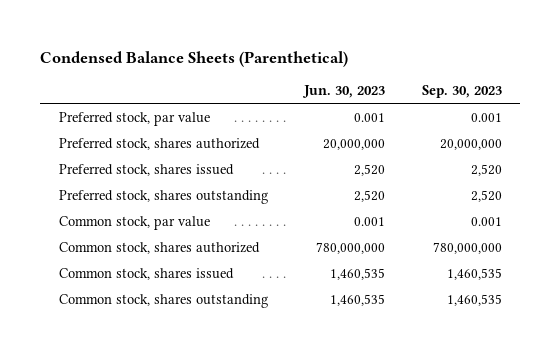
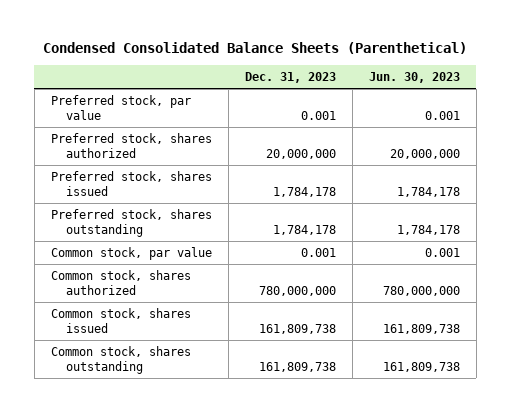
[40,50,349,67] Condensed Balance Sheets (Parenthetical) -> [43,42,468,55] Condensed Consolidated Balance Sheets (Parenthetical)
[421,84,502,98] Sep. 30, 2023 -> none
none -> [244,72,336,84] Dec. 31, 2023
[354,163,386,176] 2,520 -> [396,186,460,197] 1,784,178
[354,189,386,202] 2,520 -> [396,224,460,235] 1,784,178
[330,267,386,280] 1,460,535 -> [382,323,460,334] 161,809,738
[330,293,386,306] 1,460,535 -> [382,361,460,372] 161,809,738

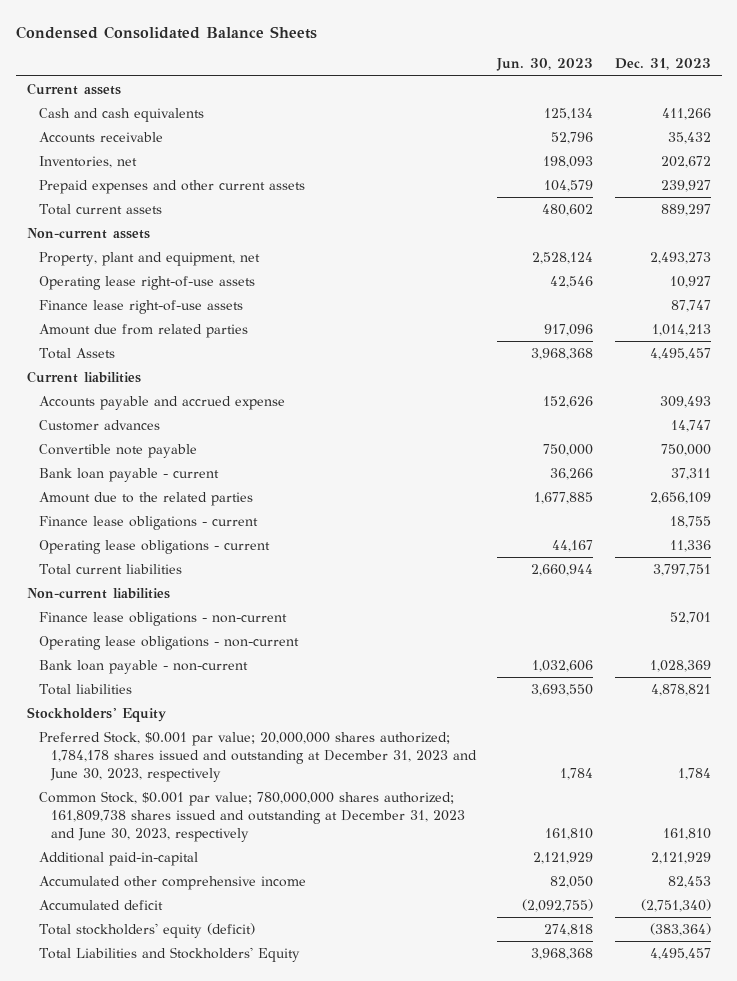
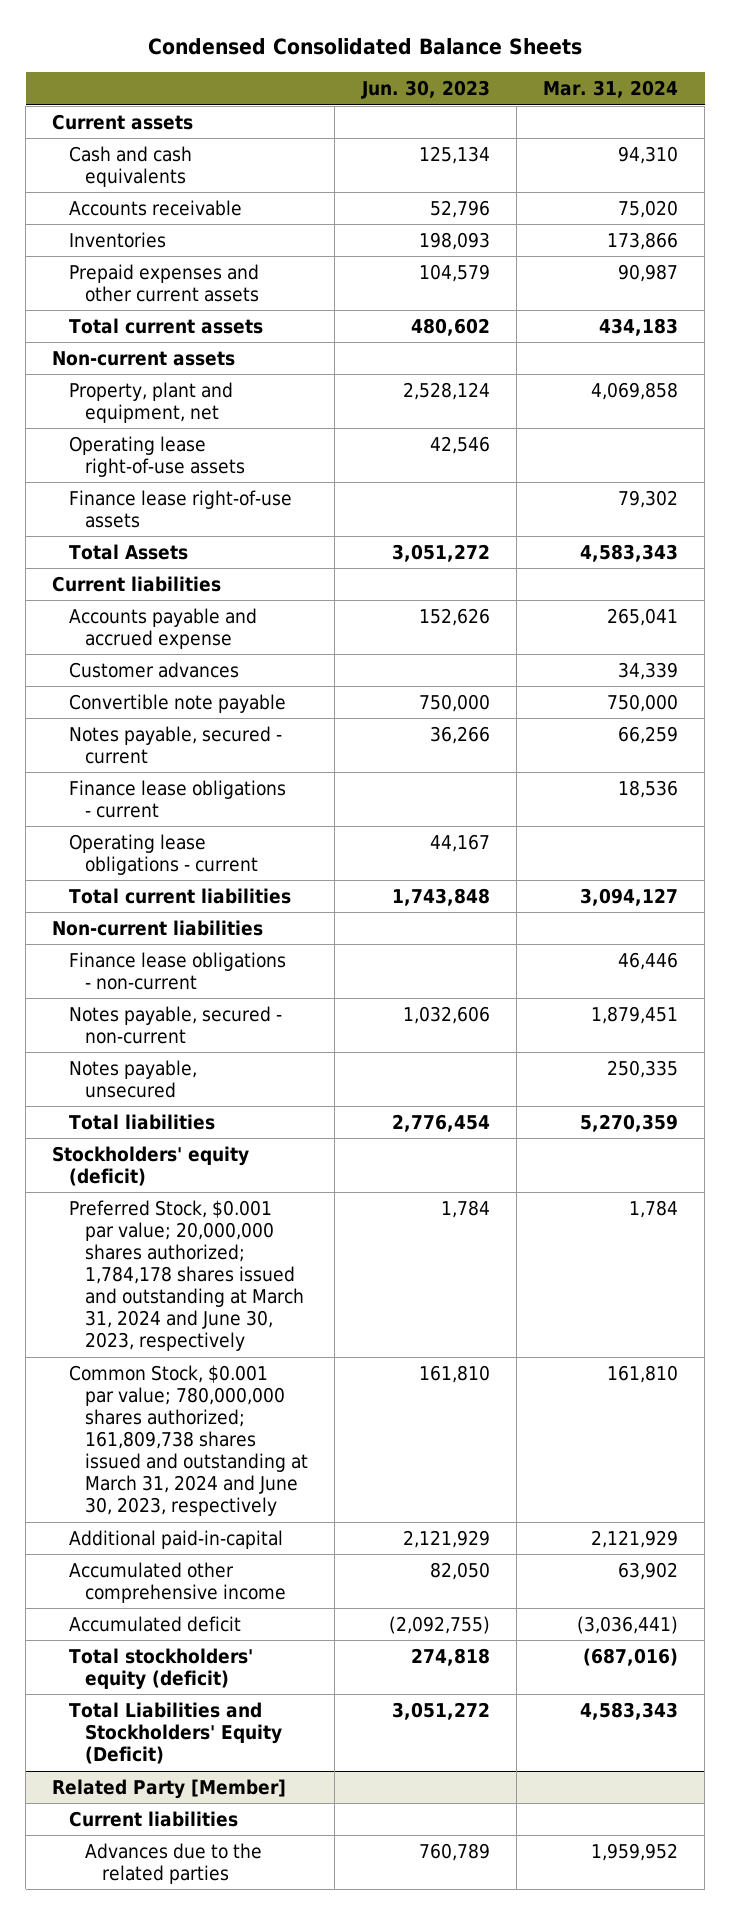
[614,58,711,71] Dec. 31, 2023 -> none
none -> [543,80,679,99] Mar. 31, 2024
[38,155,137,168] Inventories, net -> [68,231,166,248] Inventories
[38,323,248,338] Amount due from related parties -> none
[531,347,594,360] 3,968,368 -> [391,543,490,562] 3,051,272
[38,491,253,506] Amount due to the related parties -> none
[38,467,219,482] Bank loan payable - current -> [68,725,282,764] Notes payable, secured - current
[531,563,594,576] 2,660,944 -> [391,887,490,906] 1,743,848
[38,635,299,650] Operating lease obligations - non-current -> none
[38,659,248,674] Bank loan payable - non-current -> [68,1005,282,1044] Notes payable, secured - non-current
none -> [68,1059,197,1098] Notes payable, unsecured
[531,683,594,696] 3,693,550 -> [391,1113,490,1132] 2,776,454
[26,706,166,722] Stockholders' Equity -> [52,1145,250,1186] Stockholders' equity (deficit)
[38,730,477,782] Preferred Stock, $0.001 par value; 20,000,000 shares authorized; 1,784,178 shares issued and outstanding at December 31, 2023 and June 30, 2023, respectively -> [68,1199,305,1352] Preferred Stock, $0.001 par value; 20,000,000 shares authorized; 1,784,178 shares issued and outstanding at March 31, 2024 and June 30, 2023, respectively
[38,790,465,842] Common Stock, $0.001 par value; 780,000,000 shares authorized; 161,809,738 shares issued and outstanding at December 31, 2023 and June 30, 2023, respectively -> [68,1364,309,1517] Common Stock, $0.001 par value; 780,000,000 shares authorized; 161,809,738 shares issued and outstanding at March 31, 2024 and June 30, 2023, respectively
[38,946,300,962] Total Liabilities and Stockholders' Equity -> [68,1701,283,1764] Total Liabilities and Stockholders' Equity (Deficit)
[531,947,594,960] 3,968,368 -> [391,1701,490,1720] 3,051,272
none -> [52,1778,287,1799] Related Party [Member]
none -> [68,1810,238,1827] Current liabilities
none -> [85,1842,263,1884] Advances due to the related parties

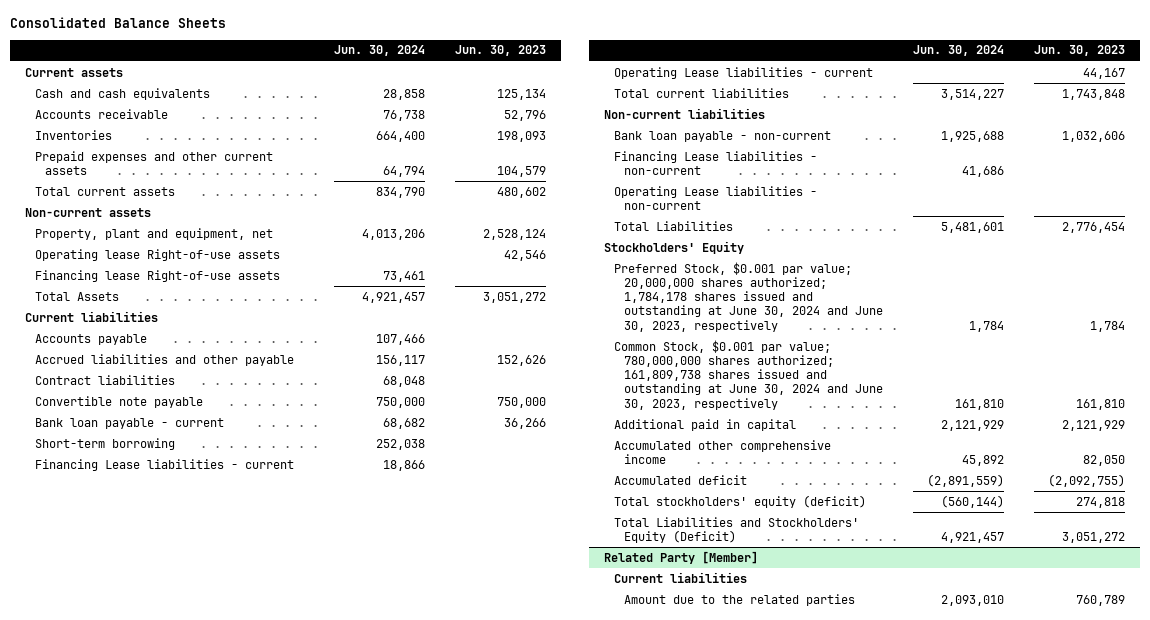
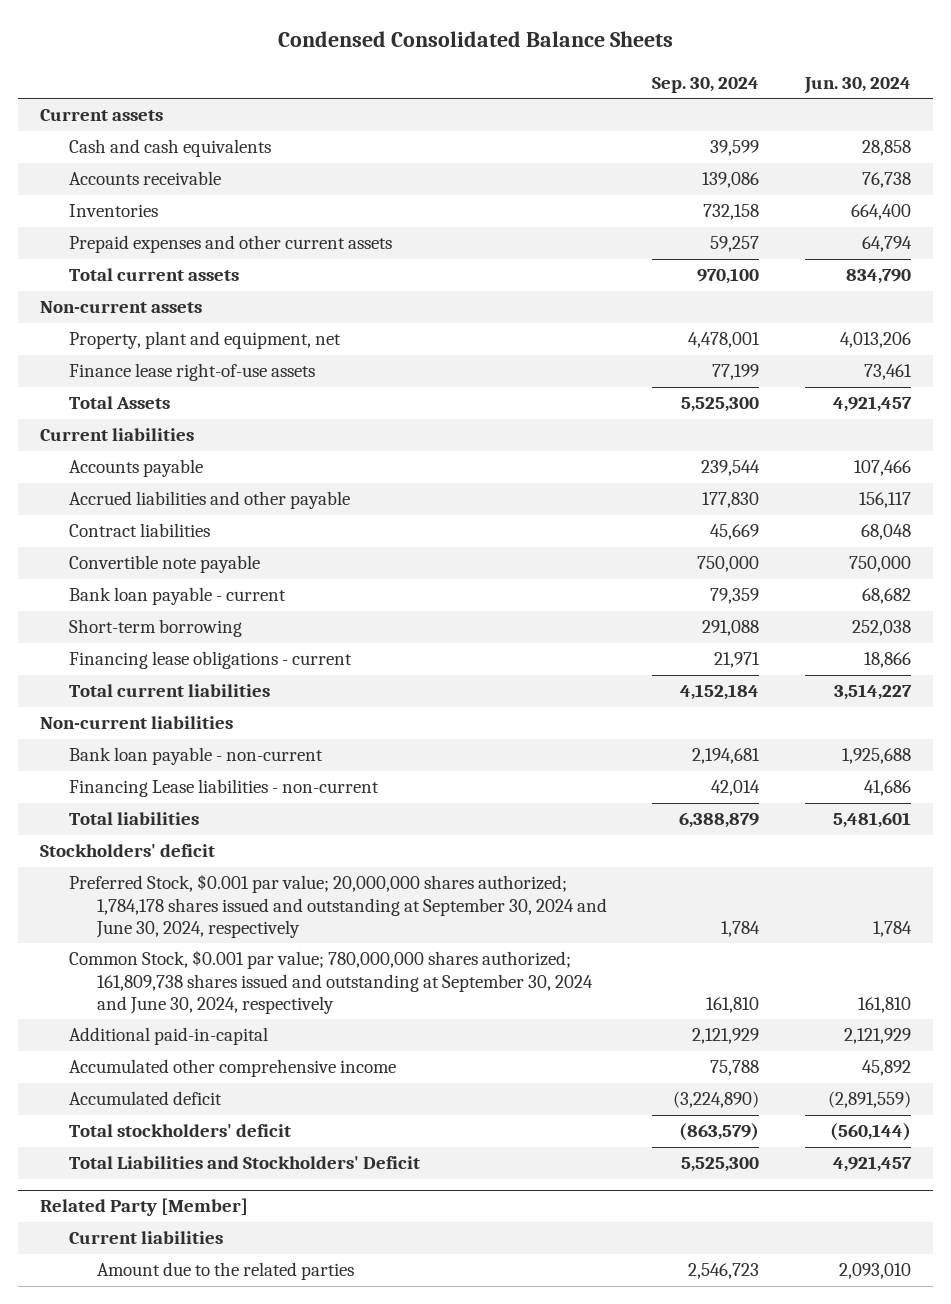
[10,17,227,29] Consolidated Balance Sheets -> [277,31,673,48] Condensed Consolidated Balance Sheets
[454,45,546,57] Jun. 30, 2023 -> none
none -> [652,76,760,93] Sep. 30, 2024
[35,248,281,261] Operating lease Right-of-use assets -> none
[35,269,281,282] Financing lease Right-of-use assets -> [68,363,315,382] Finance lease right-of-use assets
[614,66,874,79] Operating Lease liabilities - current -> none
[35,458,295,471] Financing Lease liabilities - current -> [68,651,352,670] Financing lease obligations - current
[614,185,818,210] Operating Lease liabilities - non-current -> none
[614,220,734,231] Total Liabilities -> [68,812,199,826] Total liabilities
[604,240,745,254] Stockholders' Equity -> [40,844,216,858] Stockholders' deficit
[614,261,884,332] Preferred Stock, $0.001 par value; 20,000,000 shares authorized; 1,784,178 shares issued and outstanding at June 30, 2024 and June 30, 2023, respectively -> [68,874,608,938] Preferred Stock, $0.001 par value; 20,000,000 shares authorized; 1,784,178 shares issued and outstanding at September 30, 2024 and June 30, 2024, respectively
[614,339,884,410] Common Stock, $0.001 par value; 780,000,000 shares authorized; 161,809,738 shares issued and outstanding at June 30, 2024 and June 30, 2023, respectively -> [68,950,594,1014] Common Stock, $0.001 par value; 780,000,000 shares authorized; 161,809,738 shares issued and outstanding at September 30, 2024 and June 30, 2024, respectively
[614,418,797,431] Additional paid in capital -> [68,1027,268,1046] Additional paid-in-capital
[614,494,867,508] Total stockholders' equity (deficit) -> [68,1124,291,1138] Total stockholders' deficit
[614,516,860,543] Total Liabilities and Stockholders' Equity (Deficit) -> [68,1156,420,1170] Total Liabilities and Stockholders' Deficit

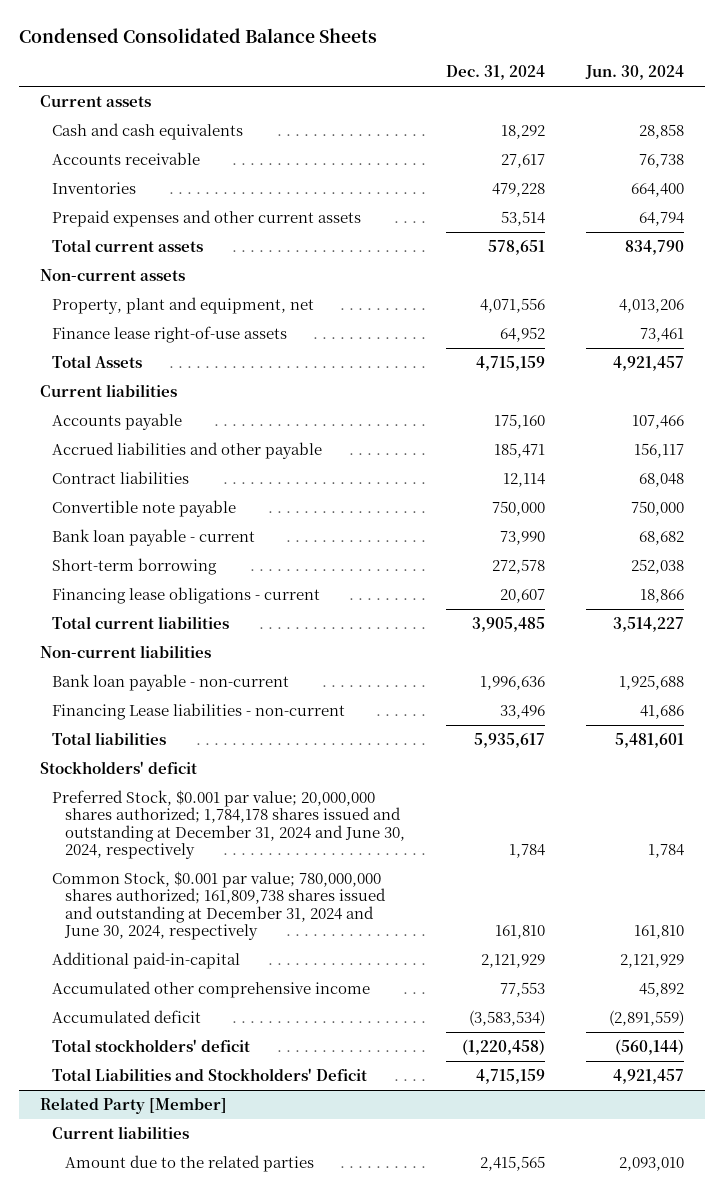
[652,76,760,93] Sep. 30, 2024 -> none
none -> [446,65,546,81] Dec. 31, 2024
[68,874,608,938] Preferred Stock, $0.001 par value; 20,000,000 shares authorized; 1,784,178 shares issued and outstanding at September 30, 2024 and June 30, 2024, respectively -> [52,789,406,860] Preferred Stock, $0.001 par value; 20,000,000 shares authorized; 1,784,178 shares issued and outstanding at December 31, 2024 and June 30, 2024, respectively
[68,950,594,1014] Common Stock, $0.001 par value; 780,000,000 shares authorized; 161,809,738 shares issued and outstanding at September 30, 2024 and June 30, 2024, respectively -> [52,870,387,941] Common Stock, $0.001 par value; 780,000,000 shares authorized; 161,809,738 shares issued and outstanding at December 31, 2024 and June 30, 2024, respectively

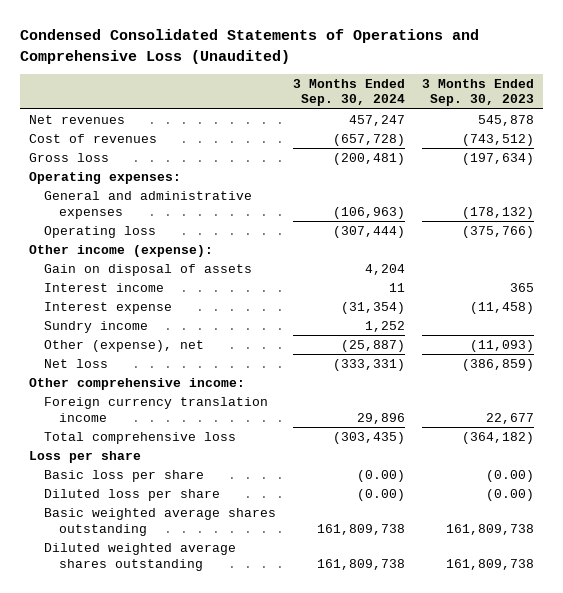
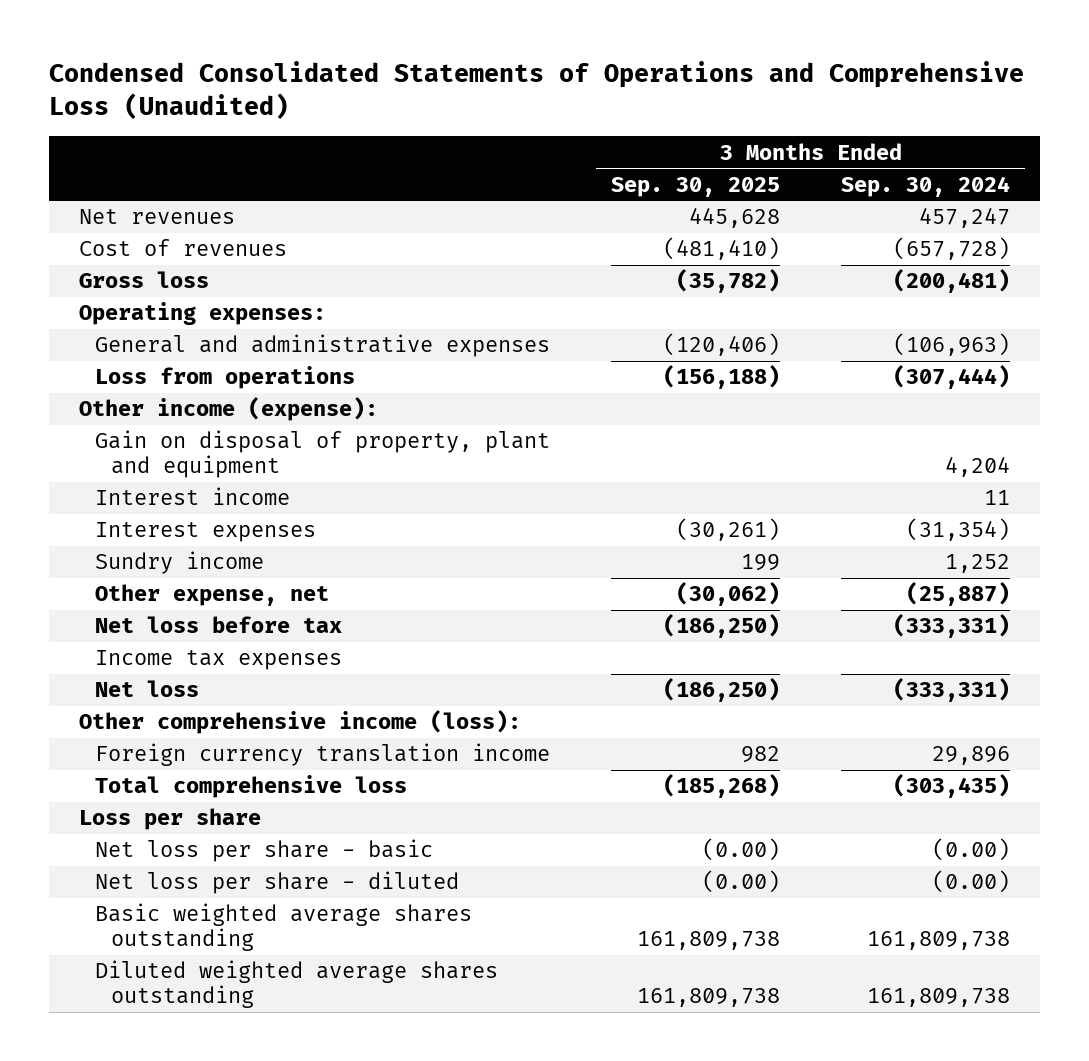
[422,78,535,107] 3 Months Ended Sep. 30, 2023 -> none
none -> [611,176,781,197] Sep. 30, 2025
[43,225,156,238] Operating loss -> [95,366,356,390] Loss from operations
[43,263,252,276] Gain on disposal of assets -> [95,430,551,479] Gain on disposal of property, plant and equipment
[43,301,172,314] Interest expense -> [95,522,317,543] Interest expenses
[43,339,204,352] Other (expense), net -> [95,584,330,607] Other expense, net
none -> [95,616,343,634] Net loss before tax
none -> [95,650,343,671] Income tax expenses
[28,377,245,390] Other comprehensive income: -> [79,710,522,735] Other comprehensive income (loss):
[43,469,204,482] Basic loss per share -> [95,839,434,863] Net loss per share - basic
[43,488,220,501] Diluted loss per share -> [95,871,460,895] Net loss per share - diluted

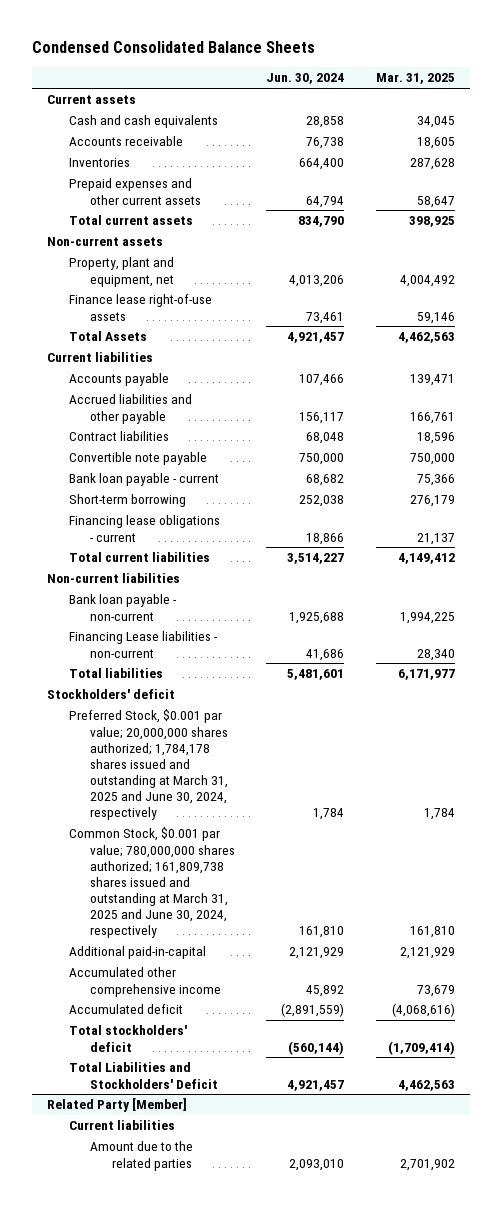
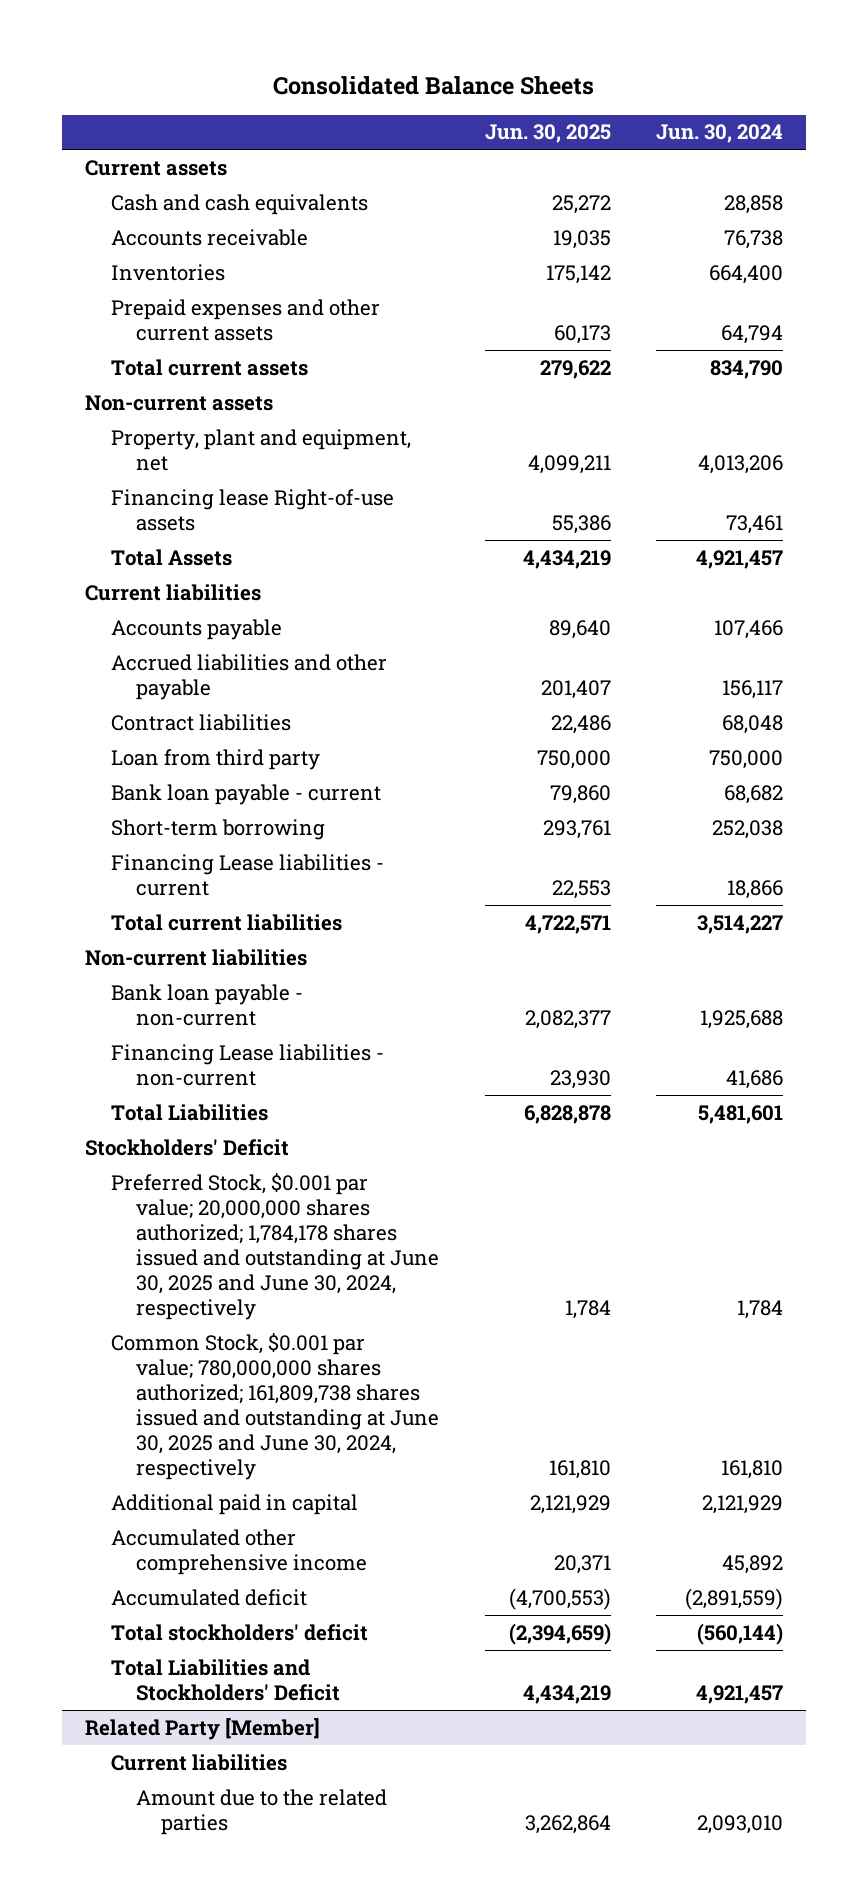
[31,41,315,54] Condensed Consolidated Balance Sheets -> [273,76,595,96] Consolidated Balance Sheets
[375,73,455,85] Mar. 31, 2025 -> none
none -> [484,124,611,144] Jun. 30, 2025
[68,294,212,321] Finance lease right-of-use assets -> [110,488,394,531] Financing lease Right-of-use assets
[68,452,207,466] Convertible note payable -> none
none -> [110,748,320,770] Loan from third party
[68,515,220,542] Financing lease obligations - current -> [110,853,384,896] Financing Lease liabilities - current
[68,668,163,679] Total liabilities -> [110,1103,268,1121] Total Liabilities
[47,689,176,700] Stockholders' deficit -> [85,1138,290,1156] Stockholders' Deficit
[68,709,229,820] Preferred Stock, $0.001 par value; 20,000,000 shares authorized; 1,784,178 shares issued and outstanding at March 31, 2025 and June 30, 2024, respectively -> [110,1172,439,1321] Preferred Stock, $0.001 par value; 20,000,000 shares authorized; 1,784,178 shares issued and outstanding at June 30, 2025 and June 30, 2024, respectively
[68,827,236,938] Common Stock, $0.001 par value; 780,000,000 shares authorized; 161,809,738 shares issued and outstanding at March 31, 2025 and June 30, 2024, respectively -> [110,1332,439,1481] Common Stock, $0.001 par value; 780,000,000 shares authorized; 161,809,738 shares issued and outstanding at June 30, 2025 and June 30, 2024, respectively
[68,946,206,960] Additional paid-in-capital -> [110,1493,358,1515] Additional paid in capital

